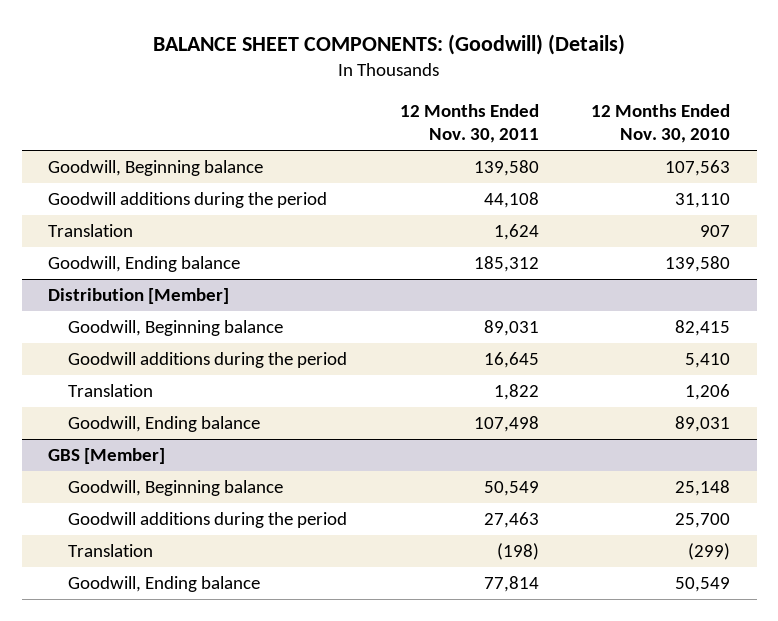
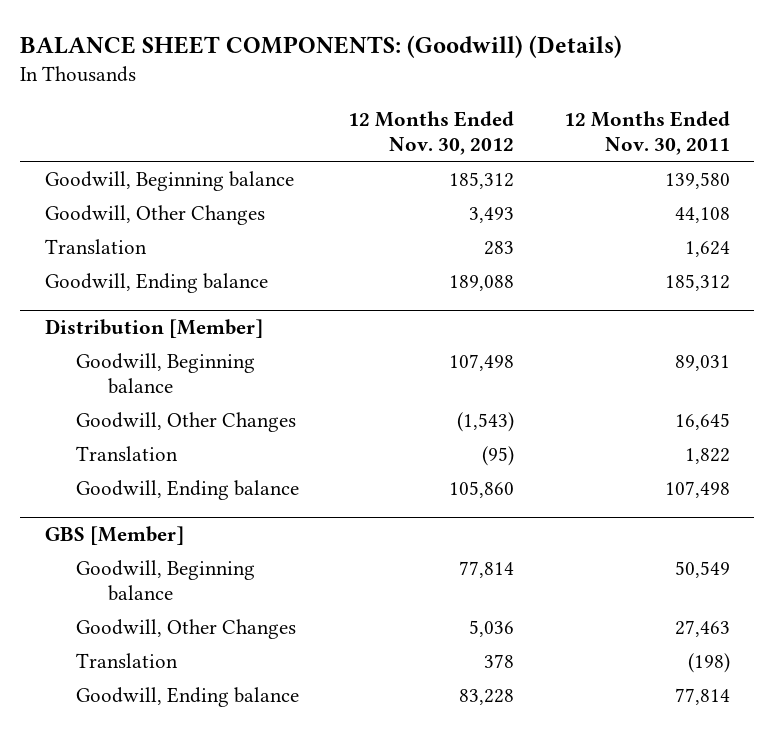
[591,104,731,144] 12 Months Ended Nov. 30, 2010 -> none
none -> [348,110,515,155] 12 Months Ended Nov. 30, 2012
[47,192,327,209] Goodwill additions during the period -> [44,204,265,225] Goodwill, Other Changes
[68,352,348,369] Goodwill additions during the period -> [76,411,297,432] Goodwill, Other Changes
[68,512,348,529] Goodwill additions during the period -> [76,618,297,639] Goodwill, Other Changes

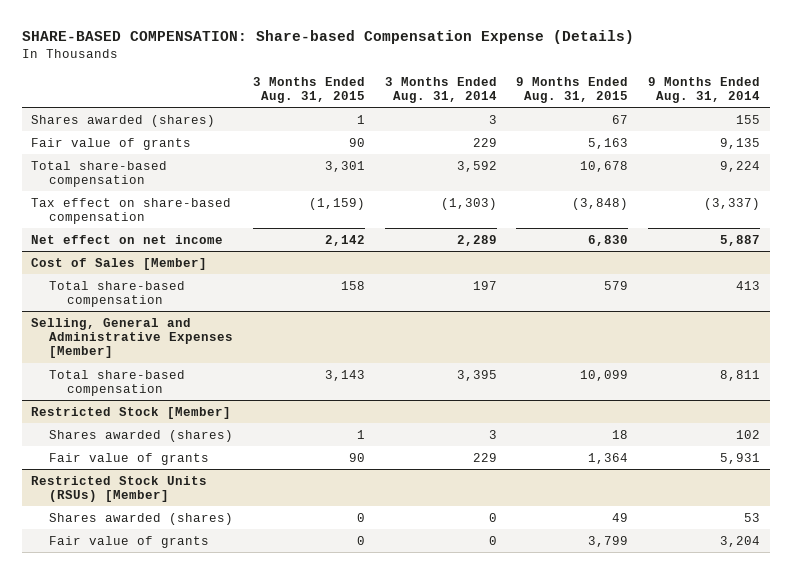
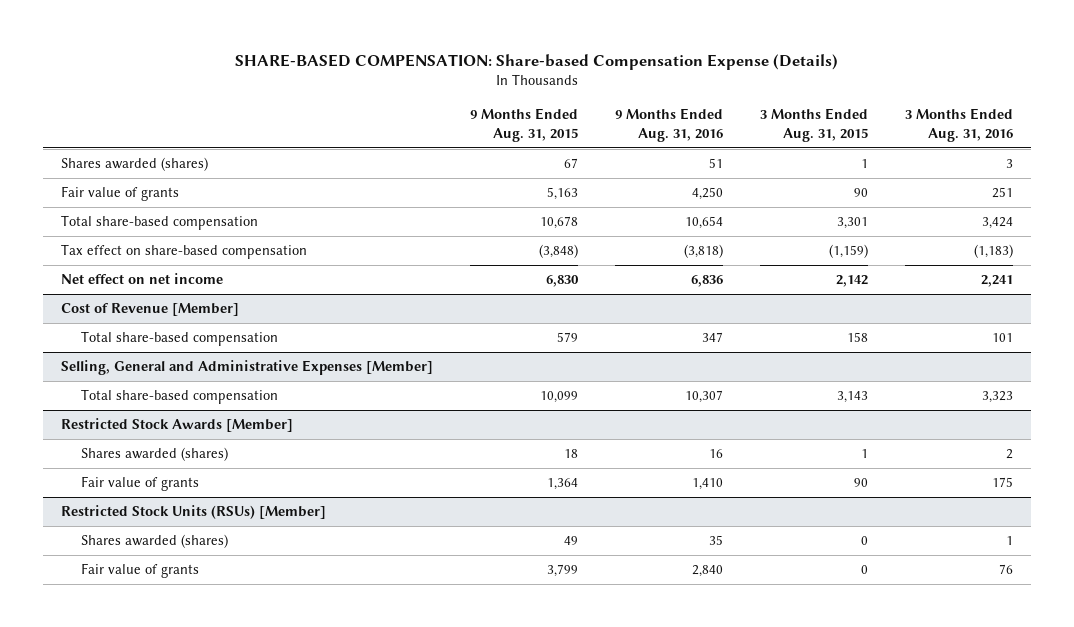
[384,76,497,104] 3 Months Ended Aug. 31, 2014 -> none
[647,76,760,104] 9 Months Ended Aug. 31, 2014 -> none
none -> [615,108,724,142] 9 Months Ended Aug. 31, 2016
none -> [904,108,1013,142] 3 Months Ended Aug. 31, 2016
[31,257,208,270] Cost of Sales [Member] -> [61,303,240,317] Cost of Revenue [Member]
[31,406,232,419] Restricted Stock [Member] -> [61,418,294,433] Restricted Stock Awards [Member]

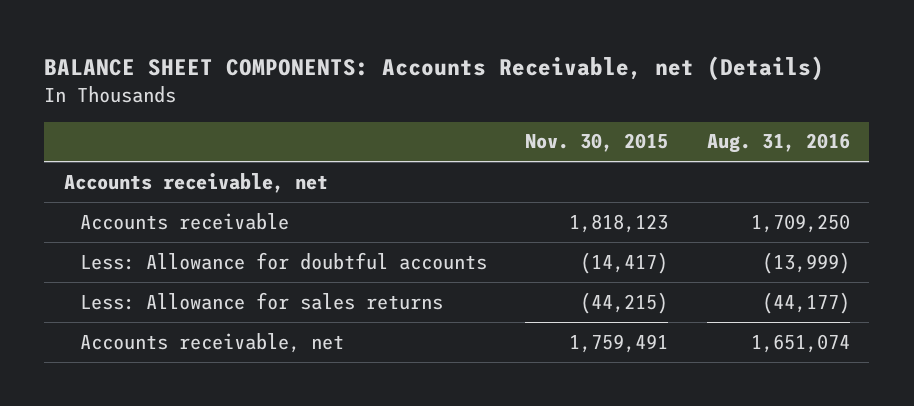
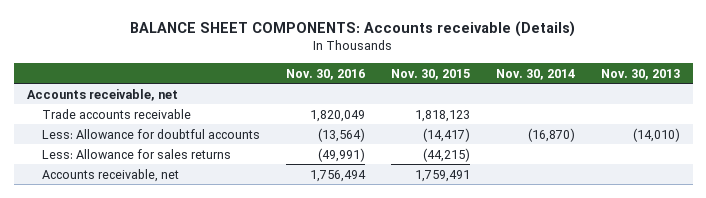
[44,56,825,82] BALANCE SHEET COMPONENTS: Accounts Receivable, net (Details) -> [130,21,576,38] BALANCE SHEET COMPONENTS: Accounts receivable (Details)
[706,133,850,154] Aug. 31, 2016 -> none
none -> [285,68,365,80] Nov. 30, 2016
none -> [495,68,575,80] Nov. 30, 2014
none -> [600,68,680,80] Nov. 30, 2013
[79,212,289,230] Accounts receivable -> [41,108,191,119] Trade accounts receivable

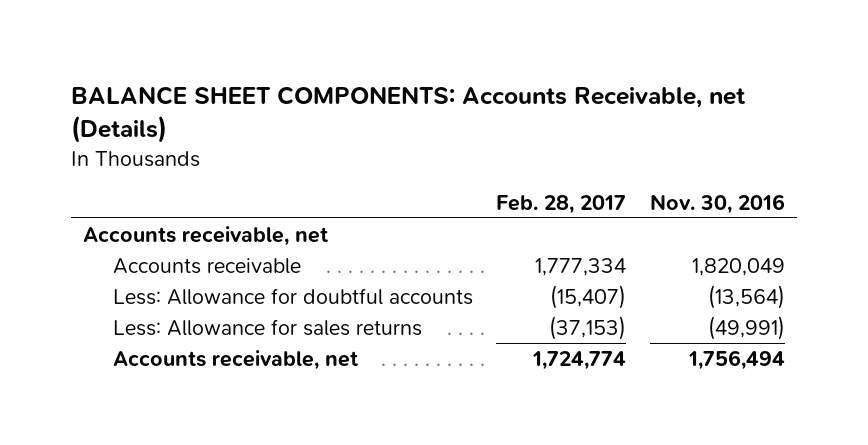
[130,21,576,38] BALANCE SHEET COMPONENTS: Accounts receivable (Details) -> [70,85,746,144] BALANCE SHEET COMPONENTS: Accounts Receivable, net (Details)
[390,68,470,80] Nov. 30, 2015 -> none
[495,68,575,80] Nov. 30, 2014 -> none
[600,68,680,80] Nov. 30, 2013 -> none
none -> [496,194,627,214] Feb. 28, 2017
[41,108,191,119] Trade accounts receivable -> [112,257,301,274] Accounts receivable

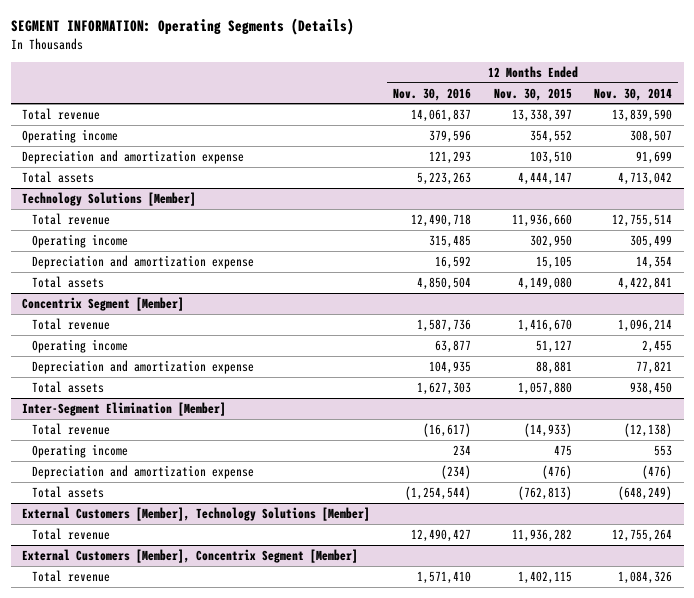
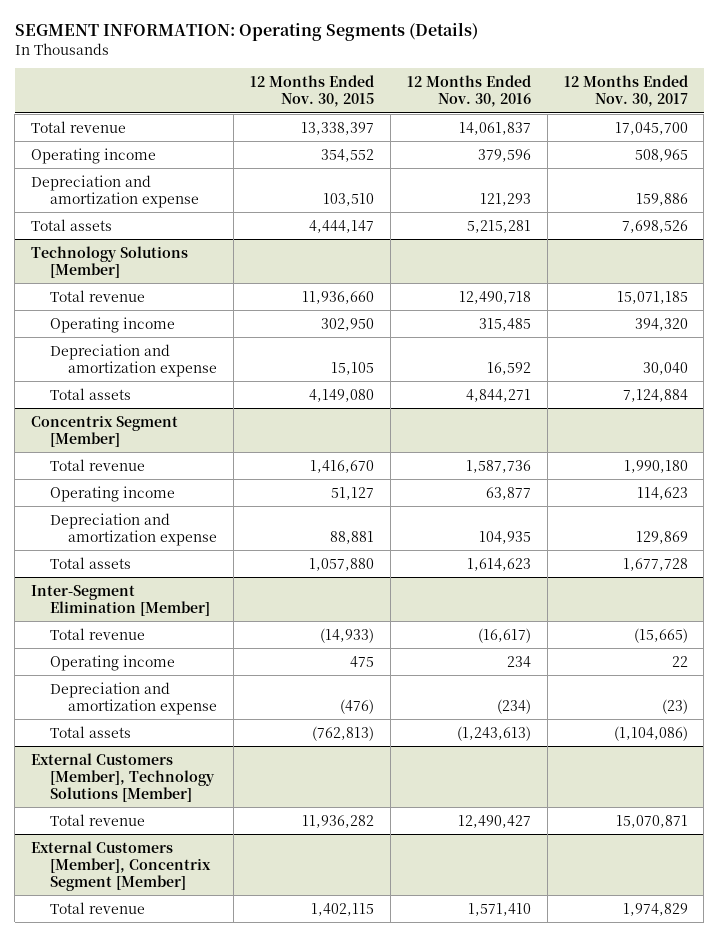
[594,87,673,101] Nov. 30, 2014 -> none
none -> [563,75,688,108] 12 Months Ended Nov. 30, 2017
[416,171,471,185] 5,223,263 -> [466,219,531,233] 5,215,281
[416,276,471,290] 4,850,504 -> [465,388,531,402] 4,844,271
[416,381,471,395] 1,627,303 -> [466,557,531,571] 1,614,623
[404,485,471,500] (1,254,544) -> [456,725,531,741] (1,243,613)

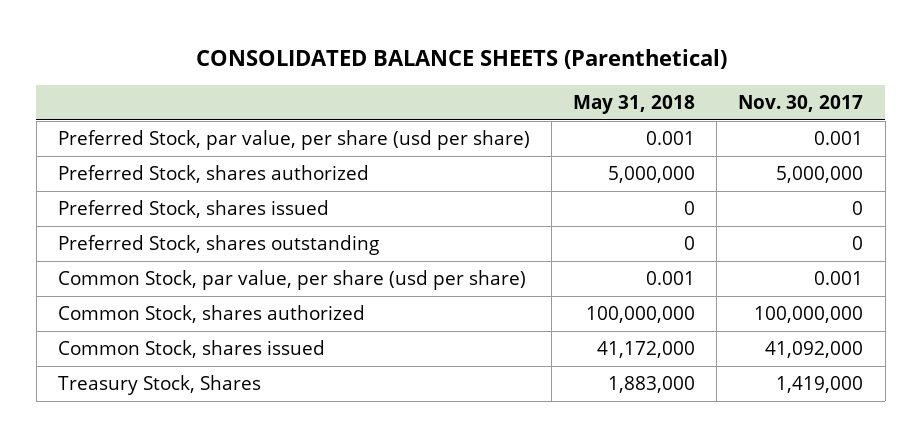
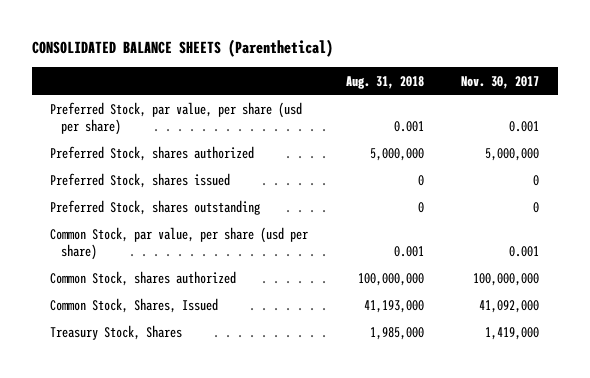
[573,95,696,115] May 31, 2018 -> none
none -> [345,75,424,89] Aug. 31, 2018
[57,340,325,359] Common Stock, shares issued -> [50,298,219,314] Common Stock, Shares, Issued

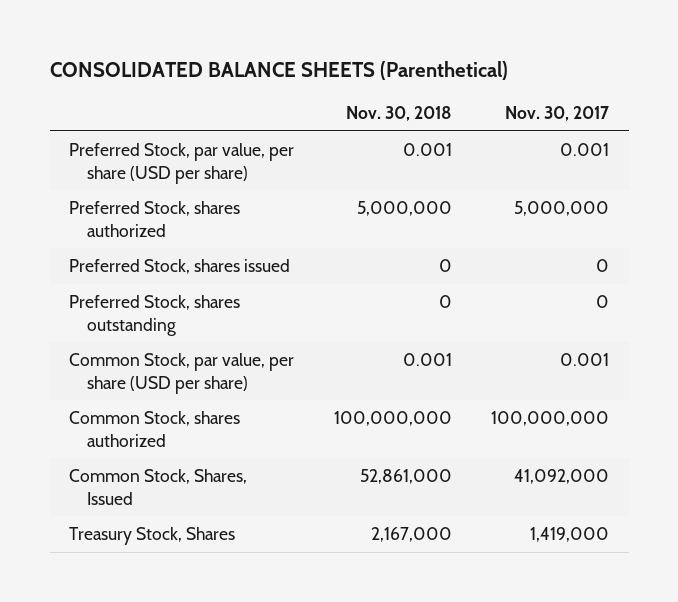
[345,75,424,89] Aug. 31, 2018 -> none
none -> [345,105,452,121] Nov. 30, 2018
[50,102,303,135] Preferred Stock, par value, per share (usd per share) -> [69,143,295,184] Preferred Stock, par value, per share (USD per share)
[50,227,309,260] Common Stock, par value, per share (usd per share) -> [69,353,295,394] Common Stock, par value, per share (USD per share)

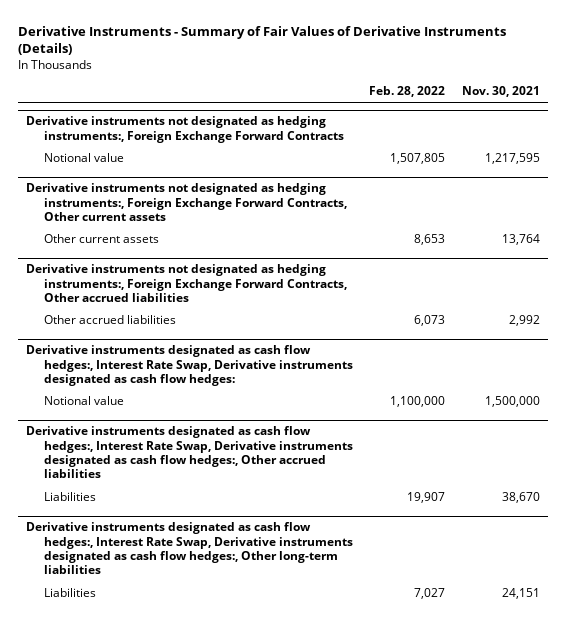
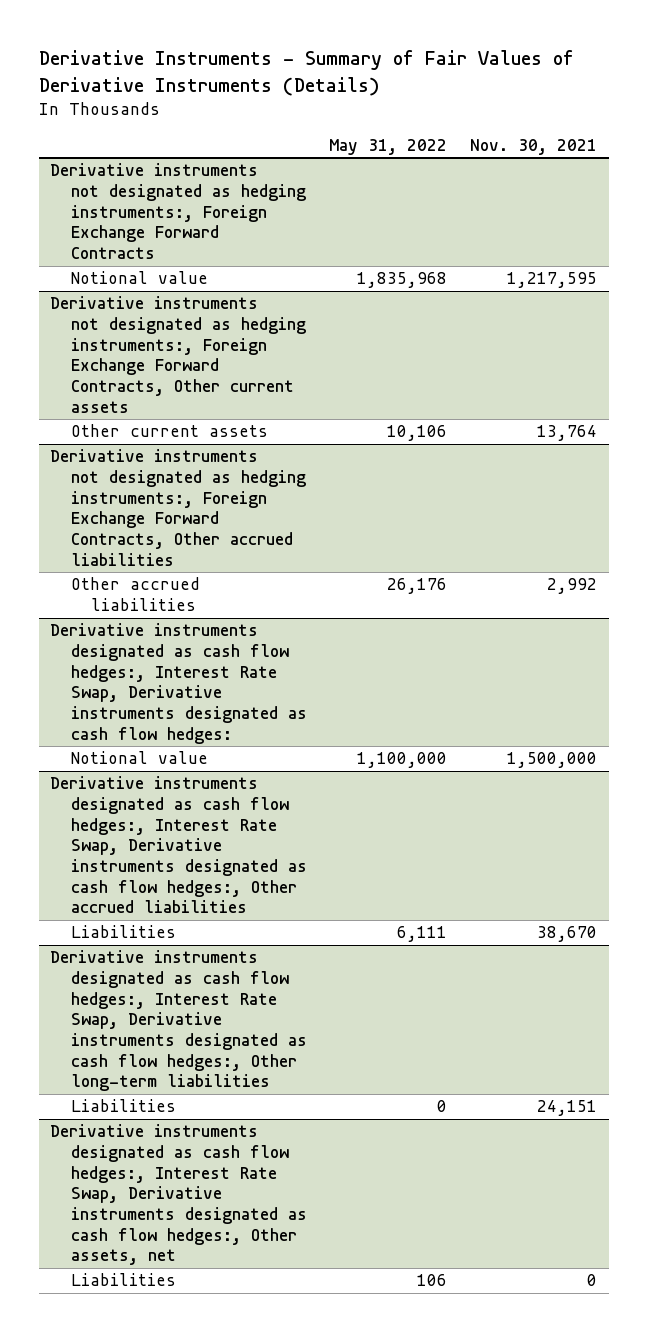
[369,86,446,98] Feb. 28, 2022 -> none
none -> [329,138,448,155] May 31, 2022
none -> [50,1124,307,1266] Derivative instruments designated as cash flow hedges:, Interest Rate Swap, Derivative instruments designated as cash flow hedges:, Other assets, net
none -> [70,1273,176,1287] Liabilities

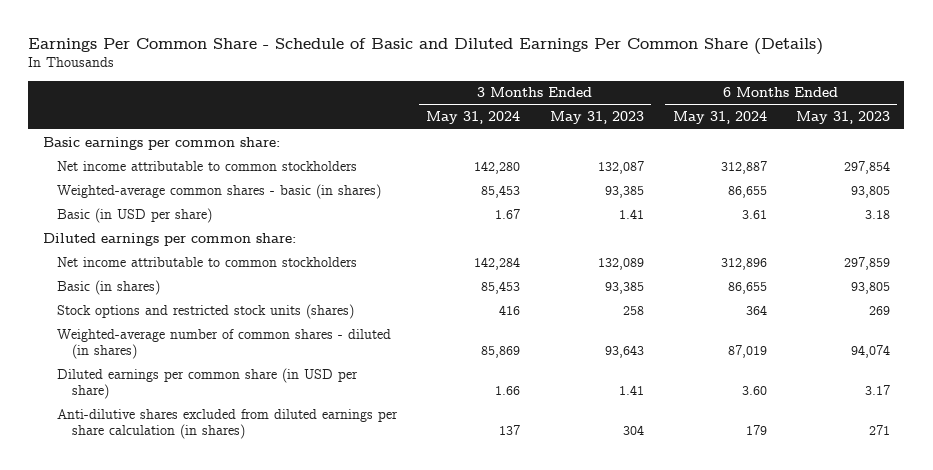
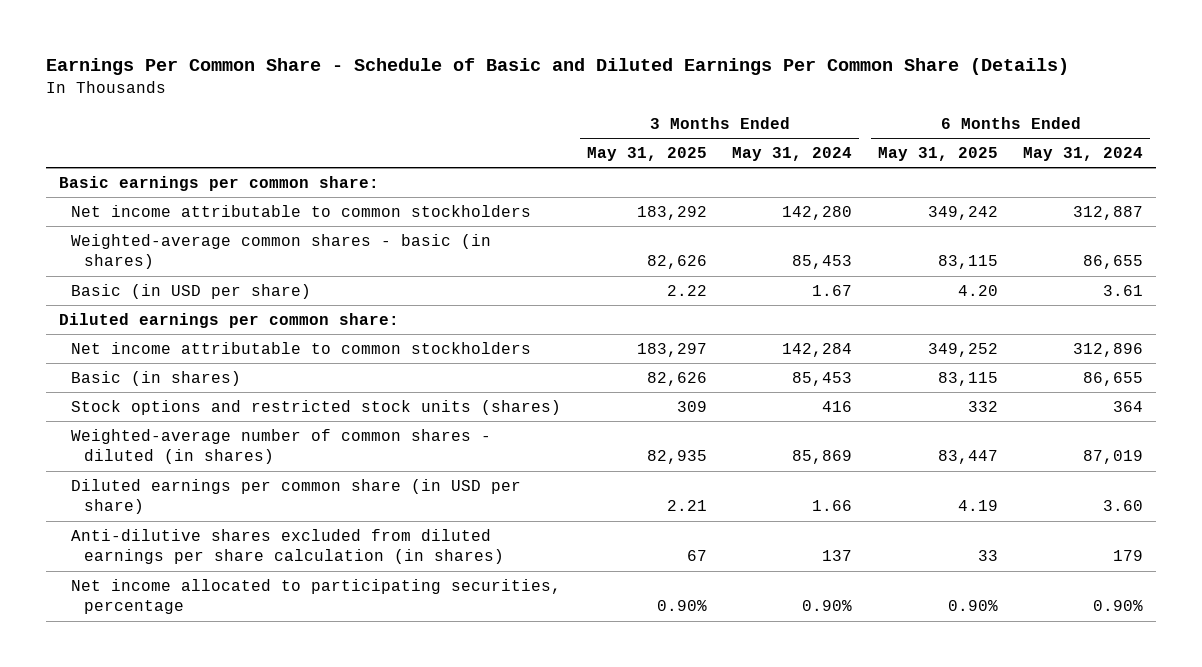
[549,111,644,125] May 31, 2023 -> none
[795,111,890,125] May 31, 2023 -> none
none -> [586,147,707,162] May 31, 2025
none -> [877,147,998,162] May 31, 2025
none -> [71,578,562,615] Net income allocated to participating securities, percentage

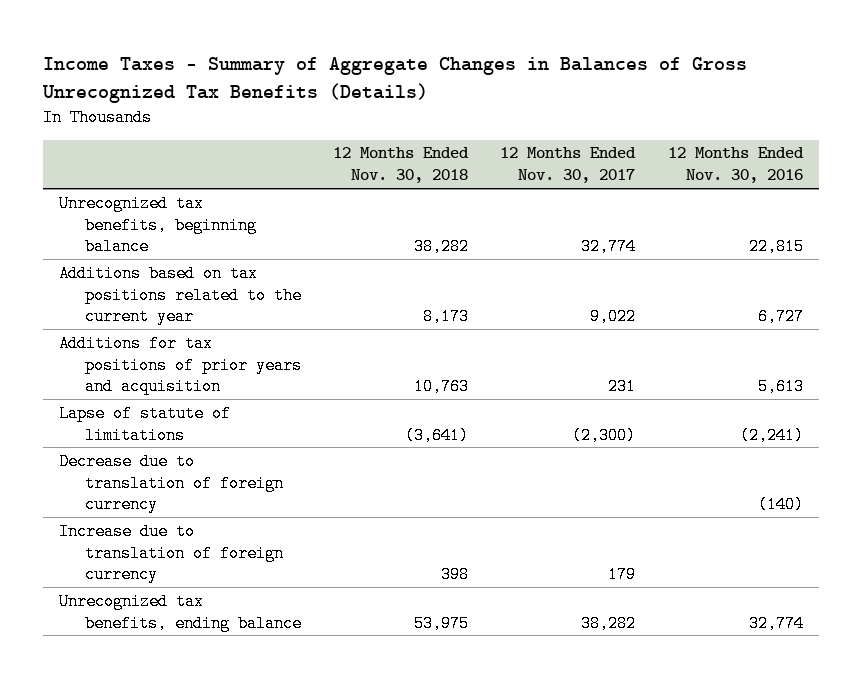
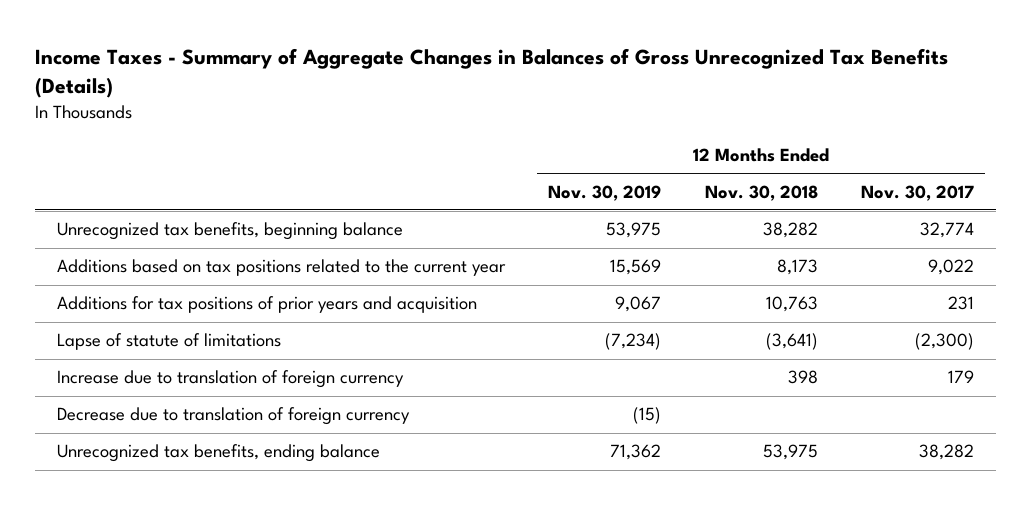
[667,147,804,184] 12 Months Ended Nov. 30, 2016 -> none
none -> [548,184,662,201] Nov. 30, 2019
[58,452,285,514] Decrease due to translation of foreign currency -> [56,407,410,426] Decrease due to translation of foreign currency

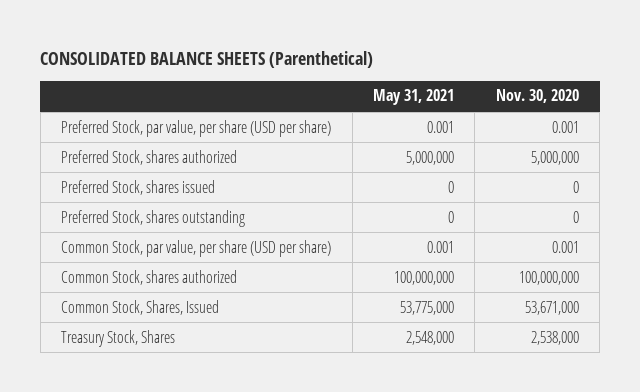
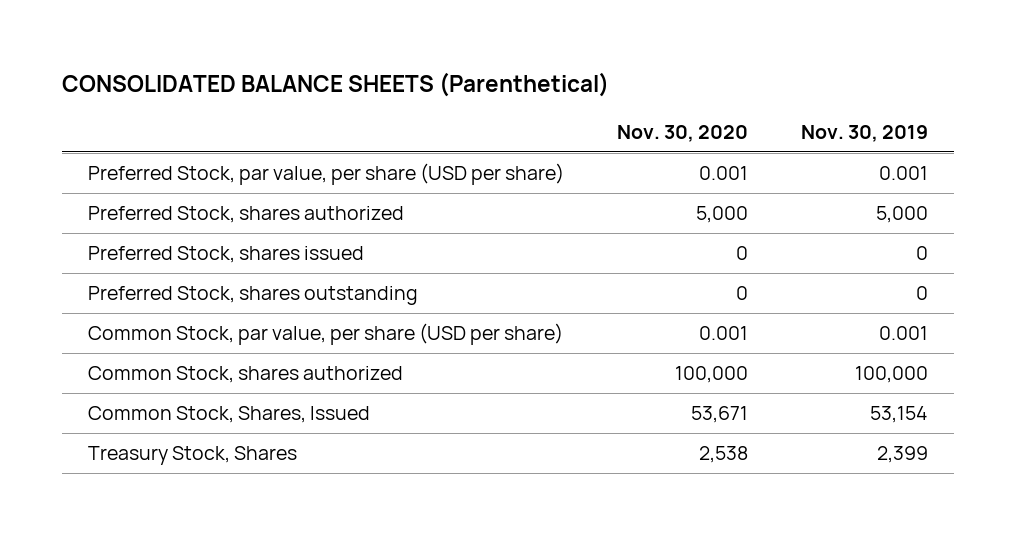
[372,89,454,106] May 31, 2021 -> none
none -> [800,124,928,142] Nov. 30, 2019
[530,150,579,165] 5,000,000 -> [695,206,748,224] 5,000
[518,270,579,285] 100,000,000 -> [674,366,748,384] 100,000
[524,300,579,315] 53,671,000 -> [690,406,748,424] 53,671
[530,330,579,345] 2,538,000 -> [698,446,748,464] 2,538

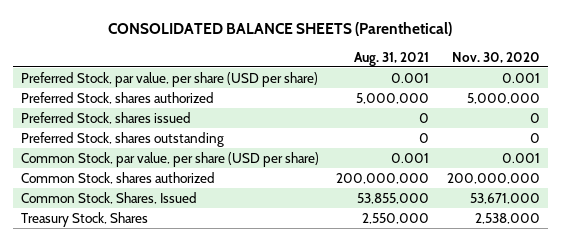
[800,124,928,142] Nov. 30, 2019 -> none
none -> [354,51,430,66] Aug. 31, 2021
[695,206,748,224] 5,000 -> [466,92,540,104] 5,000,000
[674,366,748,384] 100,000 -> [446,172,540,184] 200,000,000
[690,406,748,424] 53,671 -> [469,192,540,204] 53,671,000
[698,446,748,464] 2,538 -> [474,212,540,224] 2,538,000

